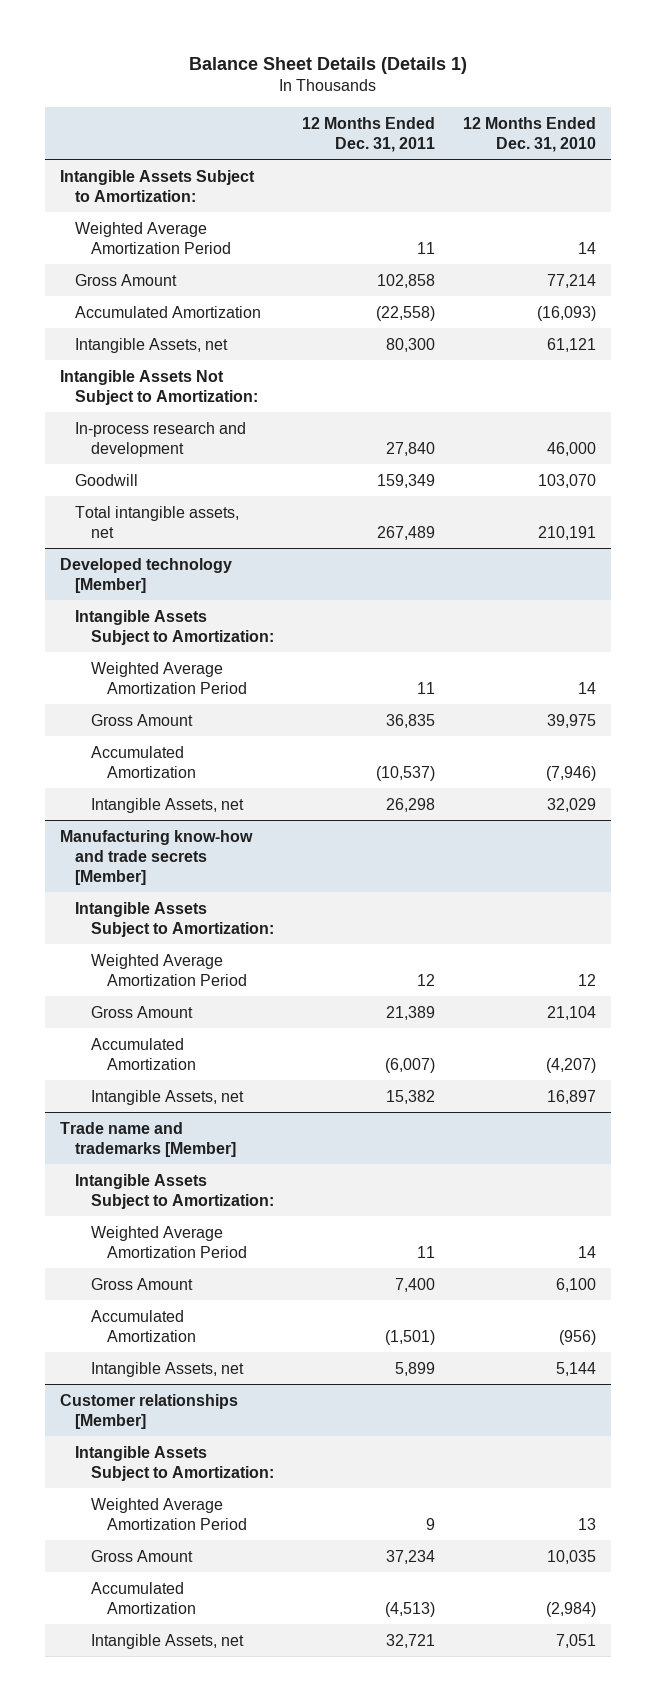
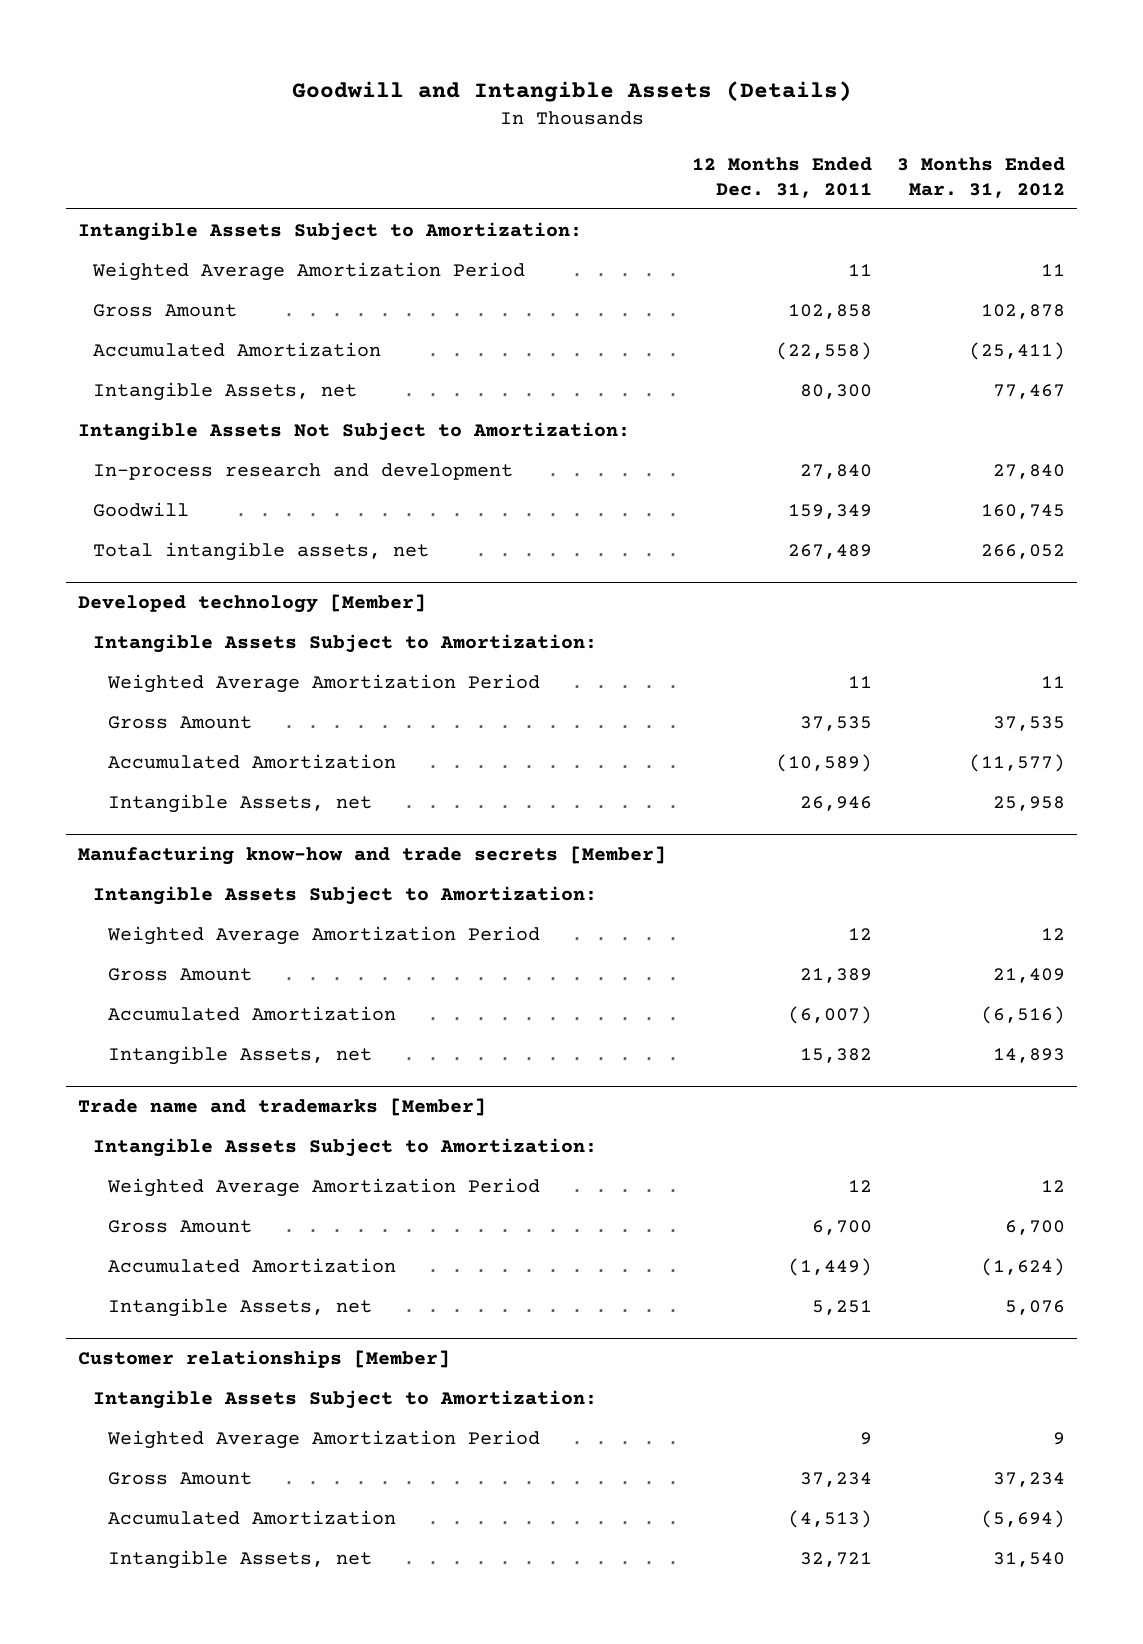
[188,56,467,74] Balance Sheet Details (Details 1) -> [291,80,852,102] Goodwill and Intangible Assets (Details)
[463,116,597,152] 12 Months Ended Dec. 31, 2010 -> none
none -> [896,156,1065,198] 3 Months Ended Mar. 31, 2012
[386,713,436,728] 36,835 -> [799,715,872,731] 37,535
[376,765,436,781] (10,537) -> [775,753,872,772] (10,589)
[386,797,436,812] 26,298 -> [799,795,872,811] 26,946
[417,1245,436,1258] 11 -> [847,1179,872,1192] 12
[395,1277,436,1292] 7,400 -> [811,1219,872,1235] 6,700
[385,1329,436,1345] (1,501) -> [787,1257,872,1276] (1,449)
[395,1361,436,1376] 5,899 -> [811,1299,872,1315] 5,251

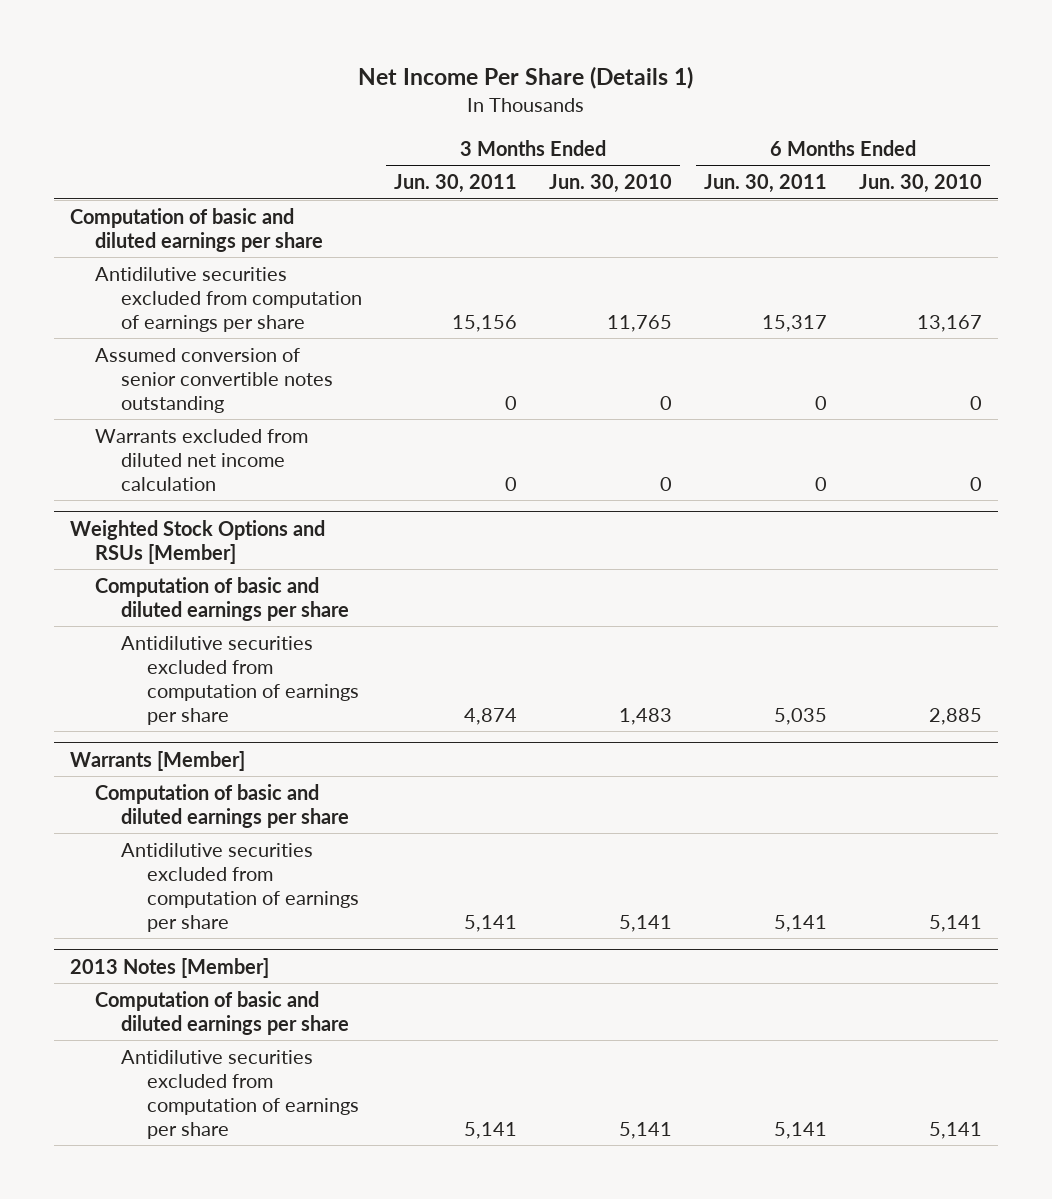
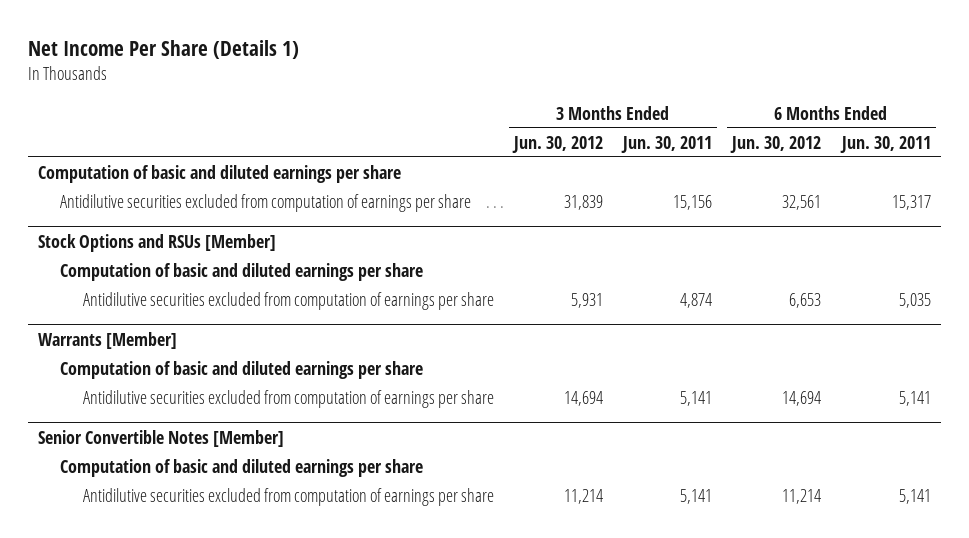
[549,174,673,194] Jun. 30, 2010 -> none
[859,174,983,194] Jun. 30, 2010 -> none
none -> [511,135,603,153] Jun. 30, 2012
none -> [730,135,822,153] Jun. 30, 2012
[95,347,333,413] Assumed conversion of senior convertible notes outstanding -> none
[95,428,309,491] Warrants excluded from diluted net income calculation -> none
[69,519,325,564] Weighted Stock Options and RSUs [Member] -> [38,233,277,252] Stock Options and RSUs [Member]
[69,957,269,978] 2013 Notes [Member] -> none
none -> [38,429,285,447] Senior Convertible Notes [Member]

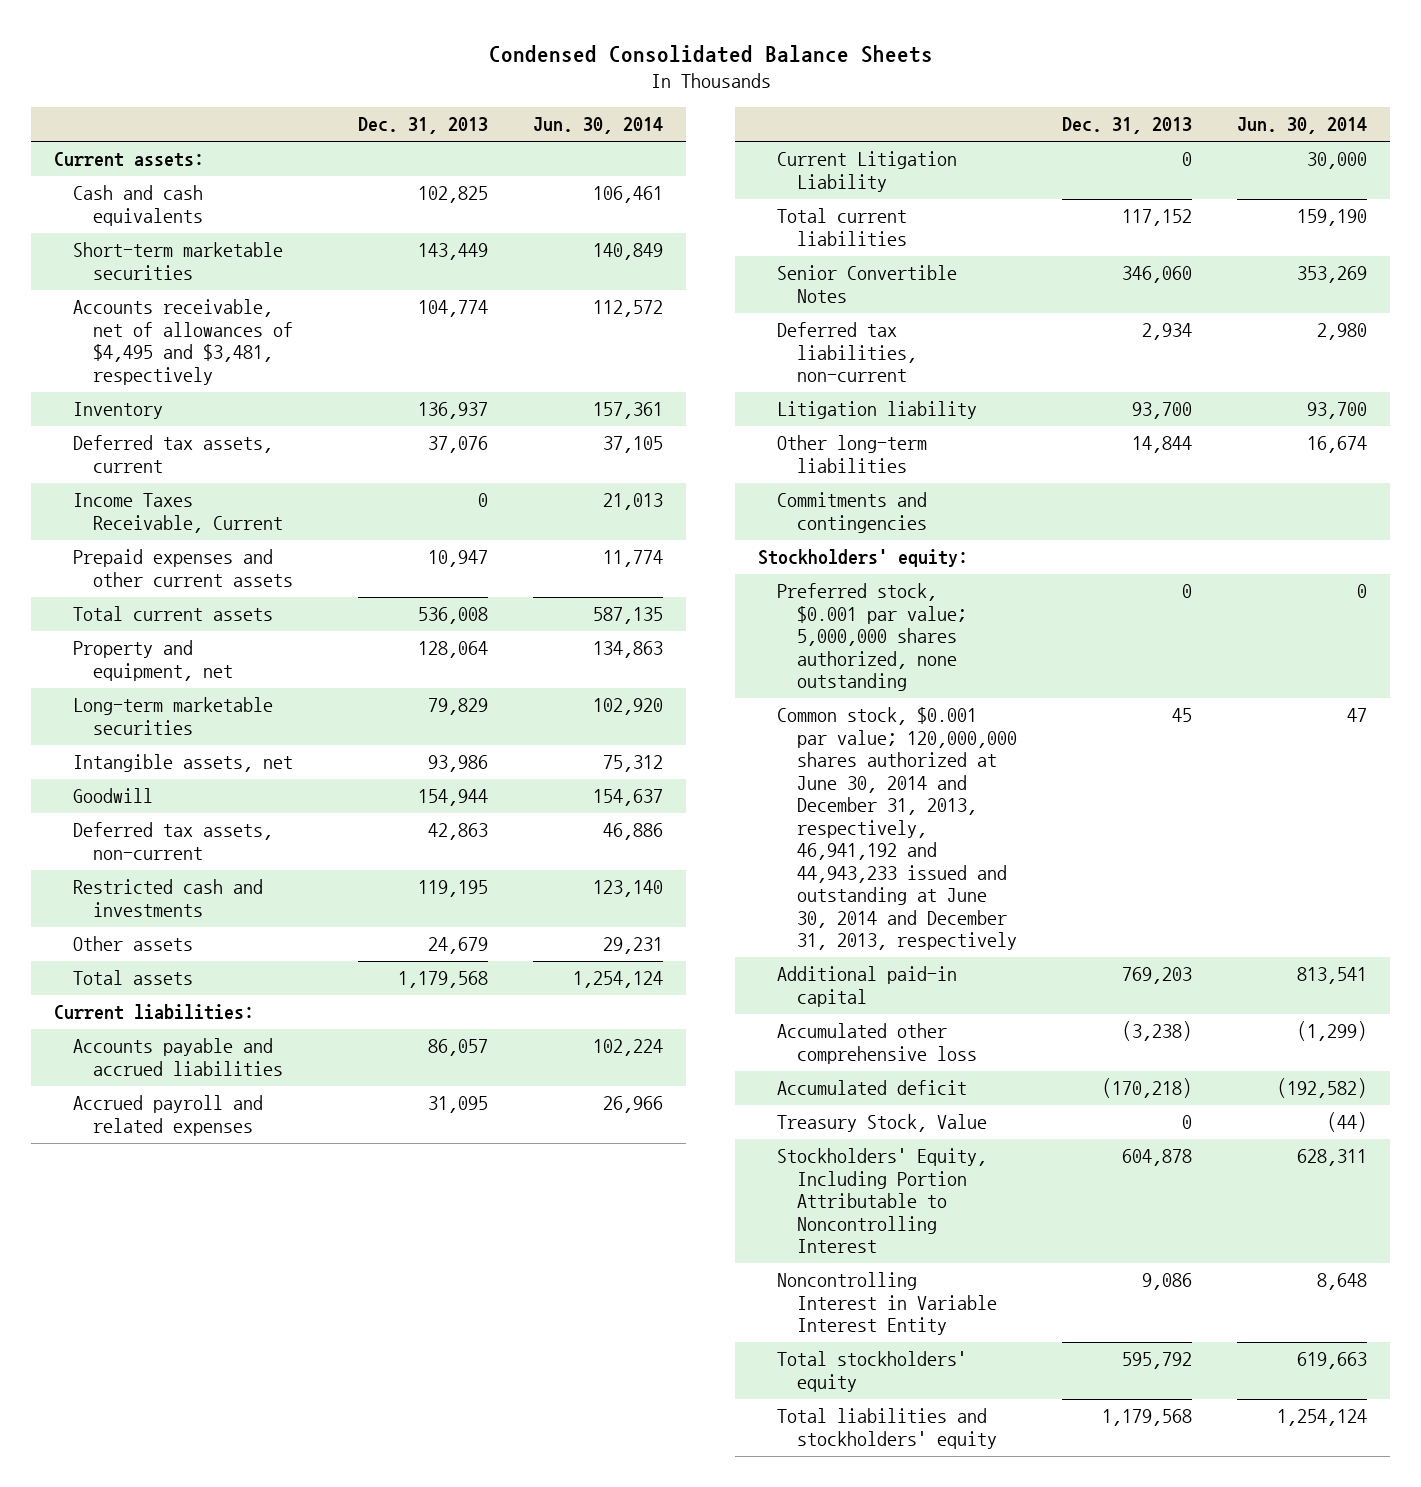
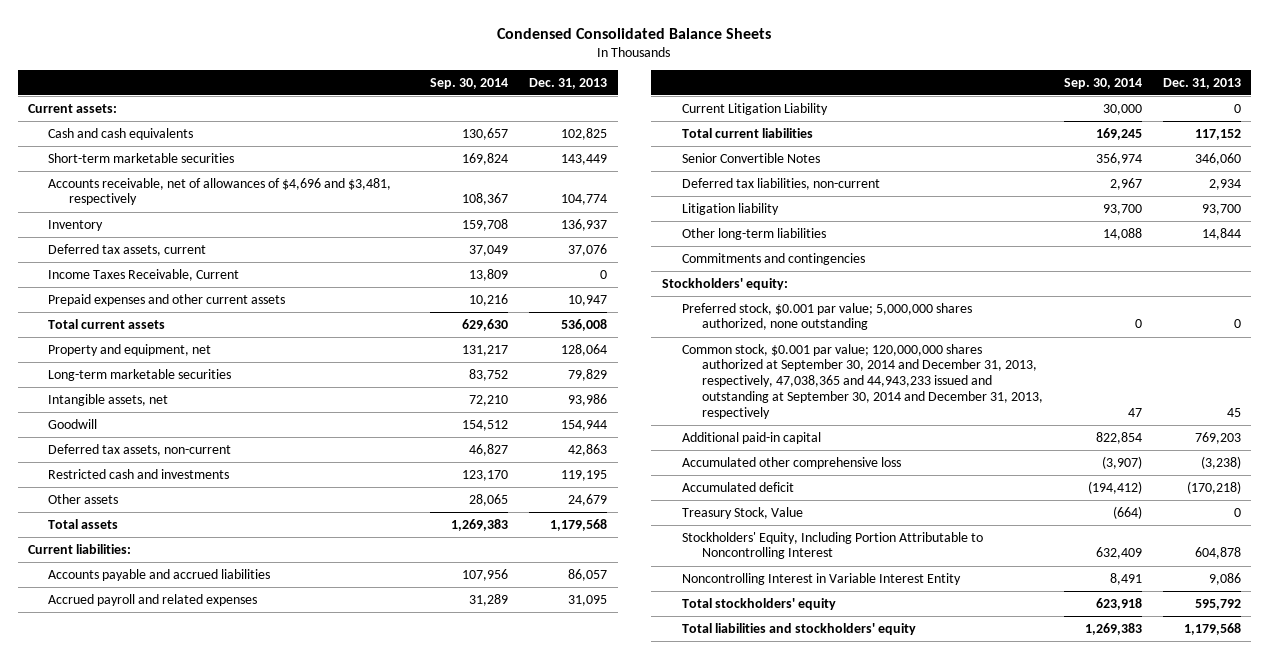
[533,117,664,135] Jun. 30, 2014 -> none
none -> [430,77,509,89] Sep. 30, 2014
[73,299,293,385] Accounts receivable, net of allowances of $4,495 and $3,481, respectively -> [48,177,392,206] Accounts receivable, net of allowances of $4,696 and $3,481, respectively
[777,707,1017,951] Common stock, $0.001 par value; 120,000,000 shares authorized at June 30, 2014 and December 31, 2013, respectively, 46,941,192 and 44,943,233 issued and outstanding at June 30, 2014 and December 31, 2013, respectively -> [681,343,1043,419] Common stock, $0.001 par value; 120,000,000 shares authorized at September 30, 2014 and December 31, 2013, respectively, 47,038,365 and 44,943,233 issued and outstanding at September 30, 2014 and December 31, 2013, respectively

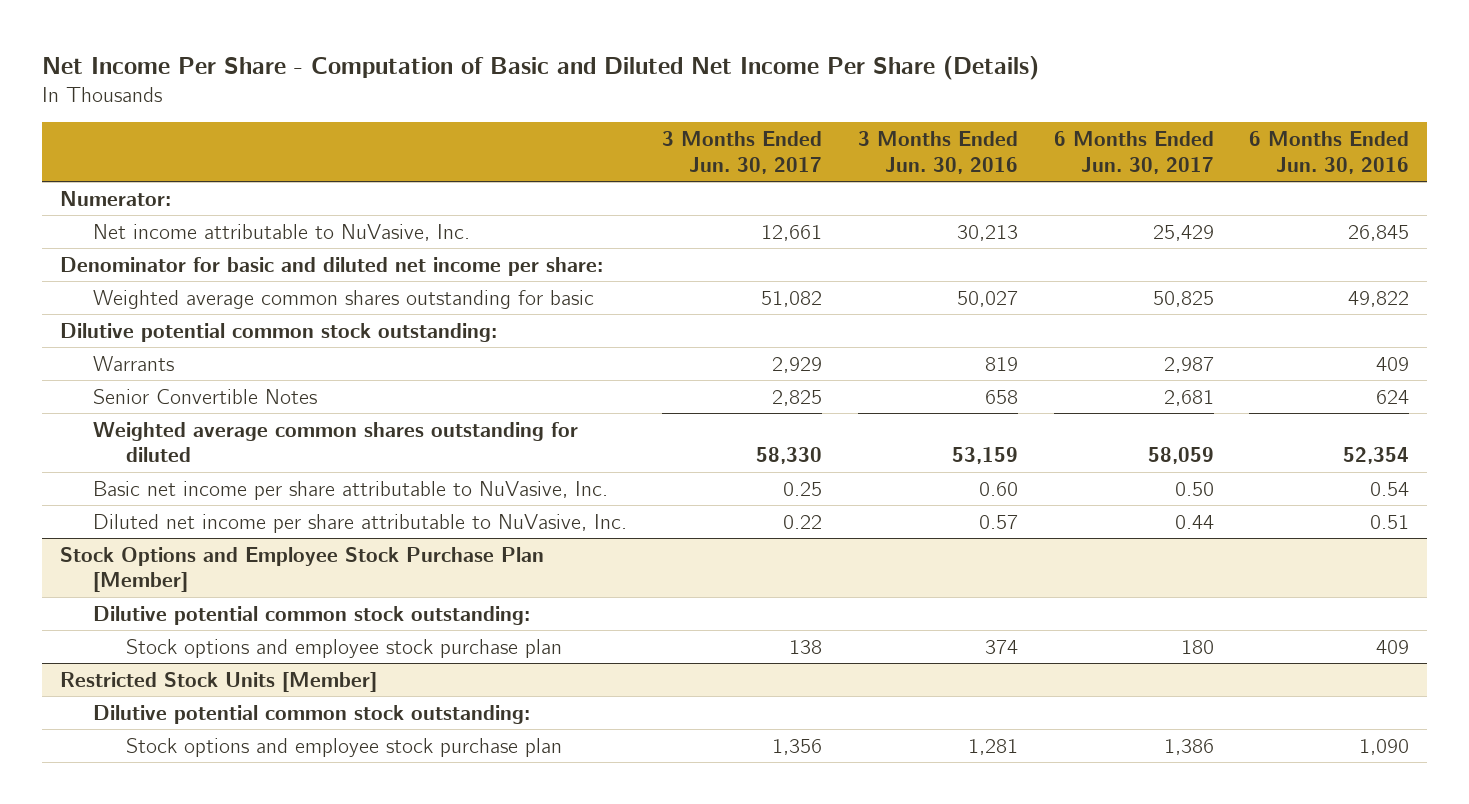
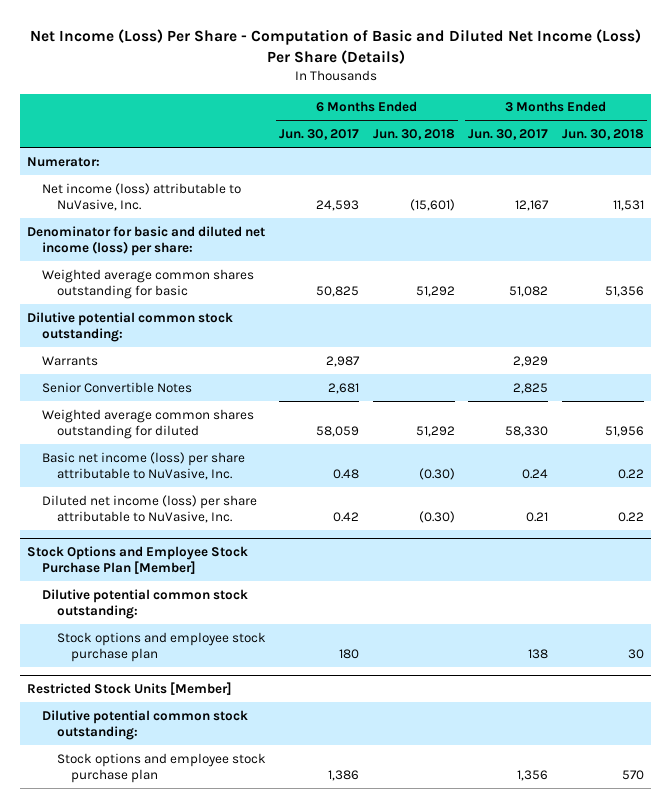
[42,56,1040,81] Net Income Per Share - Computation of Basic and Diluted Net Income Per Share (Details) -> [29,29,641,65] Net Income (Loss) Per Share - Computation of Basic and Diluted Net Income (Loss) Per Share (Details)
[857,131,1018,174] 3 Months Ended Jun. 30, 2016 -> none
[1249,131,1410,174] 6 Months Ended Jun. 30, 2016 -> none
none -> [372,129,455,141] Jun. 30, 2018
none -> [561,129,644,141] Jun. 30, 2018
[92,223,470,241] Net income attributable to NuVasive, Inc. -> [41,182,241,211] Net income (loss) attributable to NuVasive, Inc.
[761,224,823,241] 12,661 -> [515,199,550,211] 12,167
[1152,224,1214,241] 25,429 -> [316,199,360,211] 24,593
[60,256,604,276] Denominator for basic and diluted net income per share: -> [27,225,266,256] Denominator for basic and diluted net income (loss) per share:
[92,480,608,500] Basic net income per share attributable to NuVasive, Inc. -> [41,451,245,480] Basic net income (loss) per share attributable to NuVasive, Inc.
[783,481,823,496] 0.25 -> [522,468,549,479] 0.24
[1174,481,1214,496] 0.50 -> [333,468,360,479] 0.48
[92,513,627,533] Diluted net income per share attributable to NuVasive, Inc. -> [41,494,257,523] Diluted net income (loss) per share attributable to NuVasive, Inc.
[783,514,823,529] 0.22 -> [526,511,549,522] 0.21
[1174,514,1214,529] 0.44 -> [333,511,360,522] 0.42

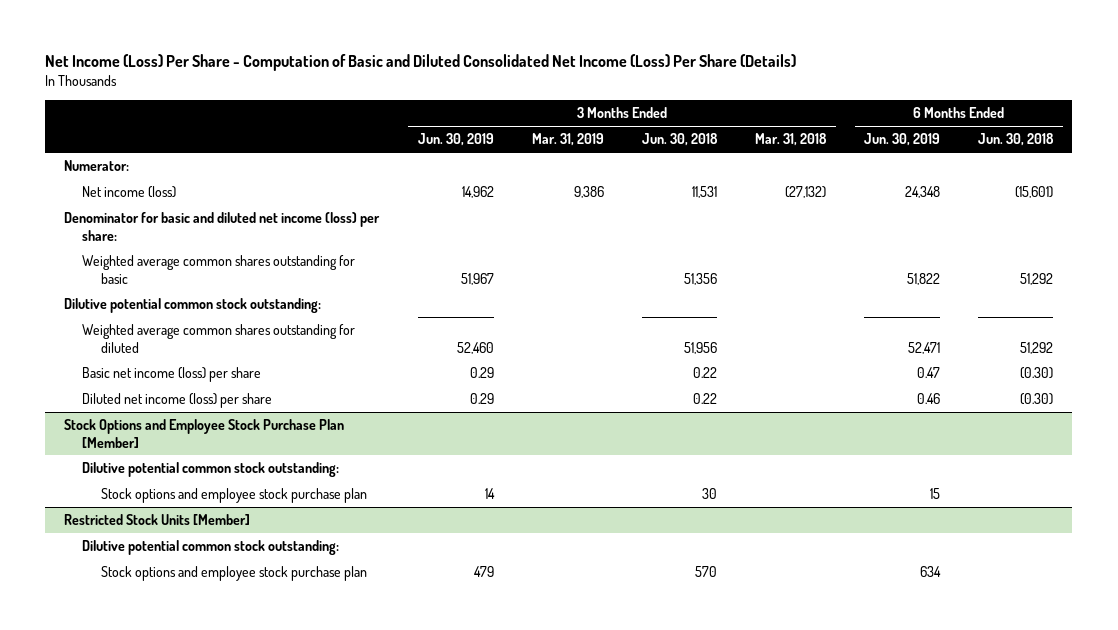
[29,29,641,65] Net Income (Loss) Per Share - Computation of Basic and Diluted Net Income (Loss) Per Share (Details) -> [45,54,797,72] Net Income (Loss) Per Share - Computation of Basic and Diluted Consolidated Net Income (Loss) Per Share (Details)
[279,129,360,141] Jun. 30, 2017 -> none
[468,129,549,141] Jun. 30, 2017 -> none
none -> [417,133,494,147] Jun. 30, 2019
none -> [531,133,604,147] Mar. 31, 2019
none -> [755,133,828,147] Mar. 31, 2018
none -> [864,133,941,147] Jun. 30, 2019
[41,182,241,211] Net income (loss) attributable to NuVasive, Inc. -> [82,186,177,199] Net income (loss)
[41,355,98,366] Warrants -> none
[41,381,192,393] Senior Convertible Notes -> none
[41,451,245,480] Basic net income (loss) per share attributable to NuVasive, Inc. -> [82,367,262,383] Basic net income (loss) per share
[41,494,257,523] Diluted net income (loss) per share attributable to NuVasive, Inc. -> [82,393,273,409] Diluted net income (loss) per share

